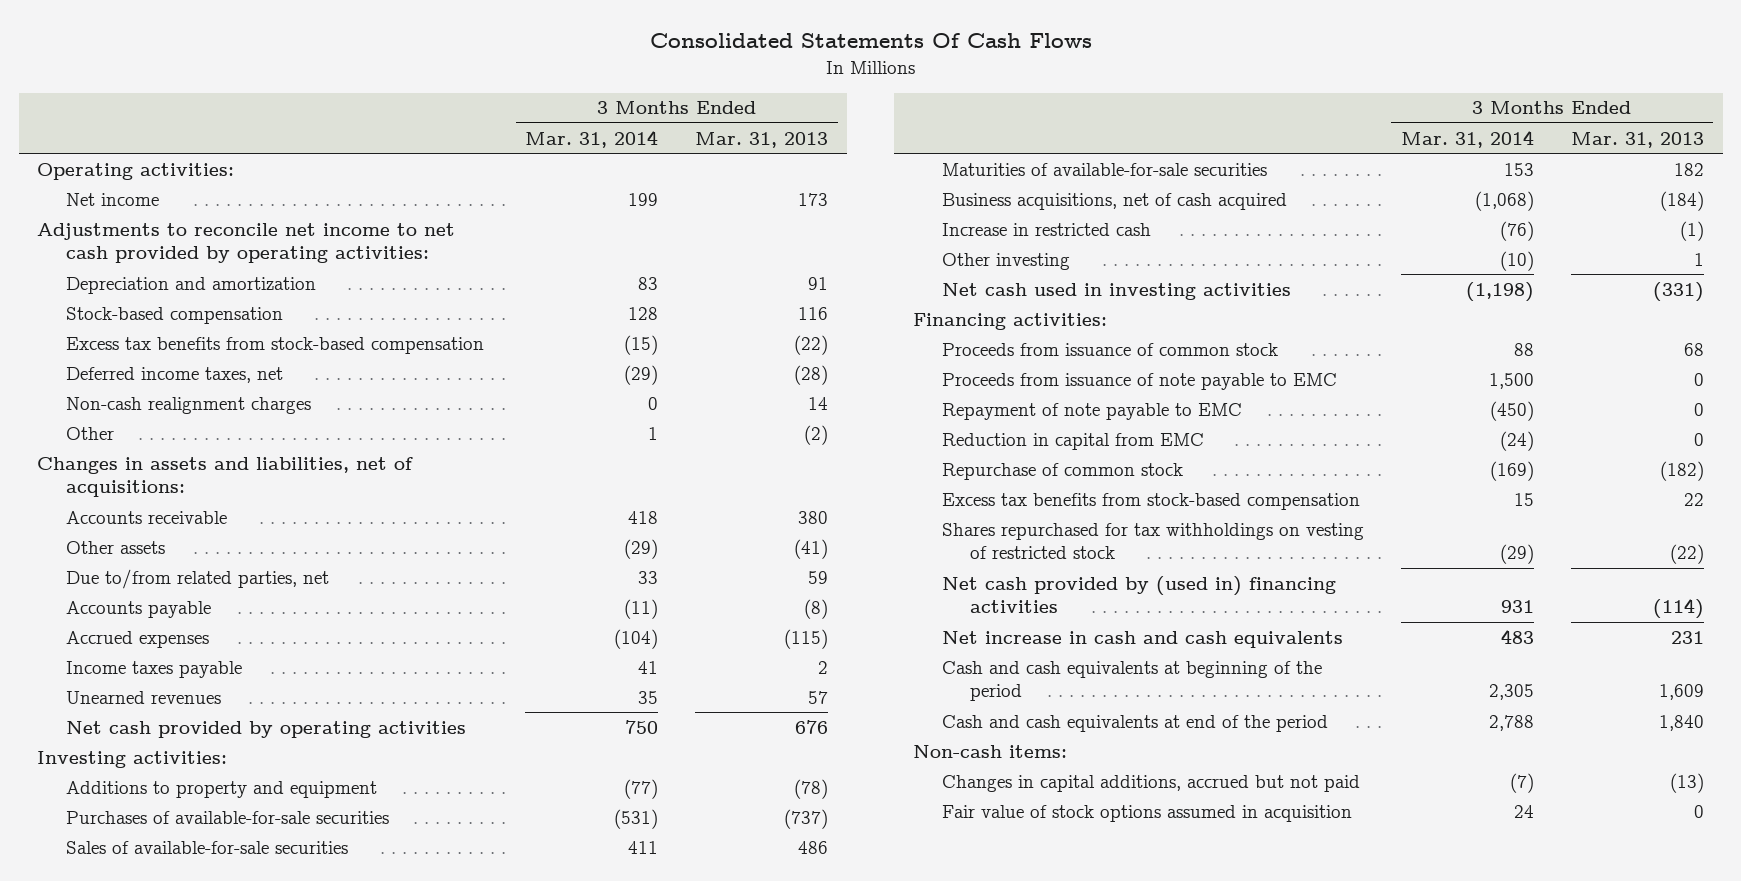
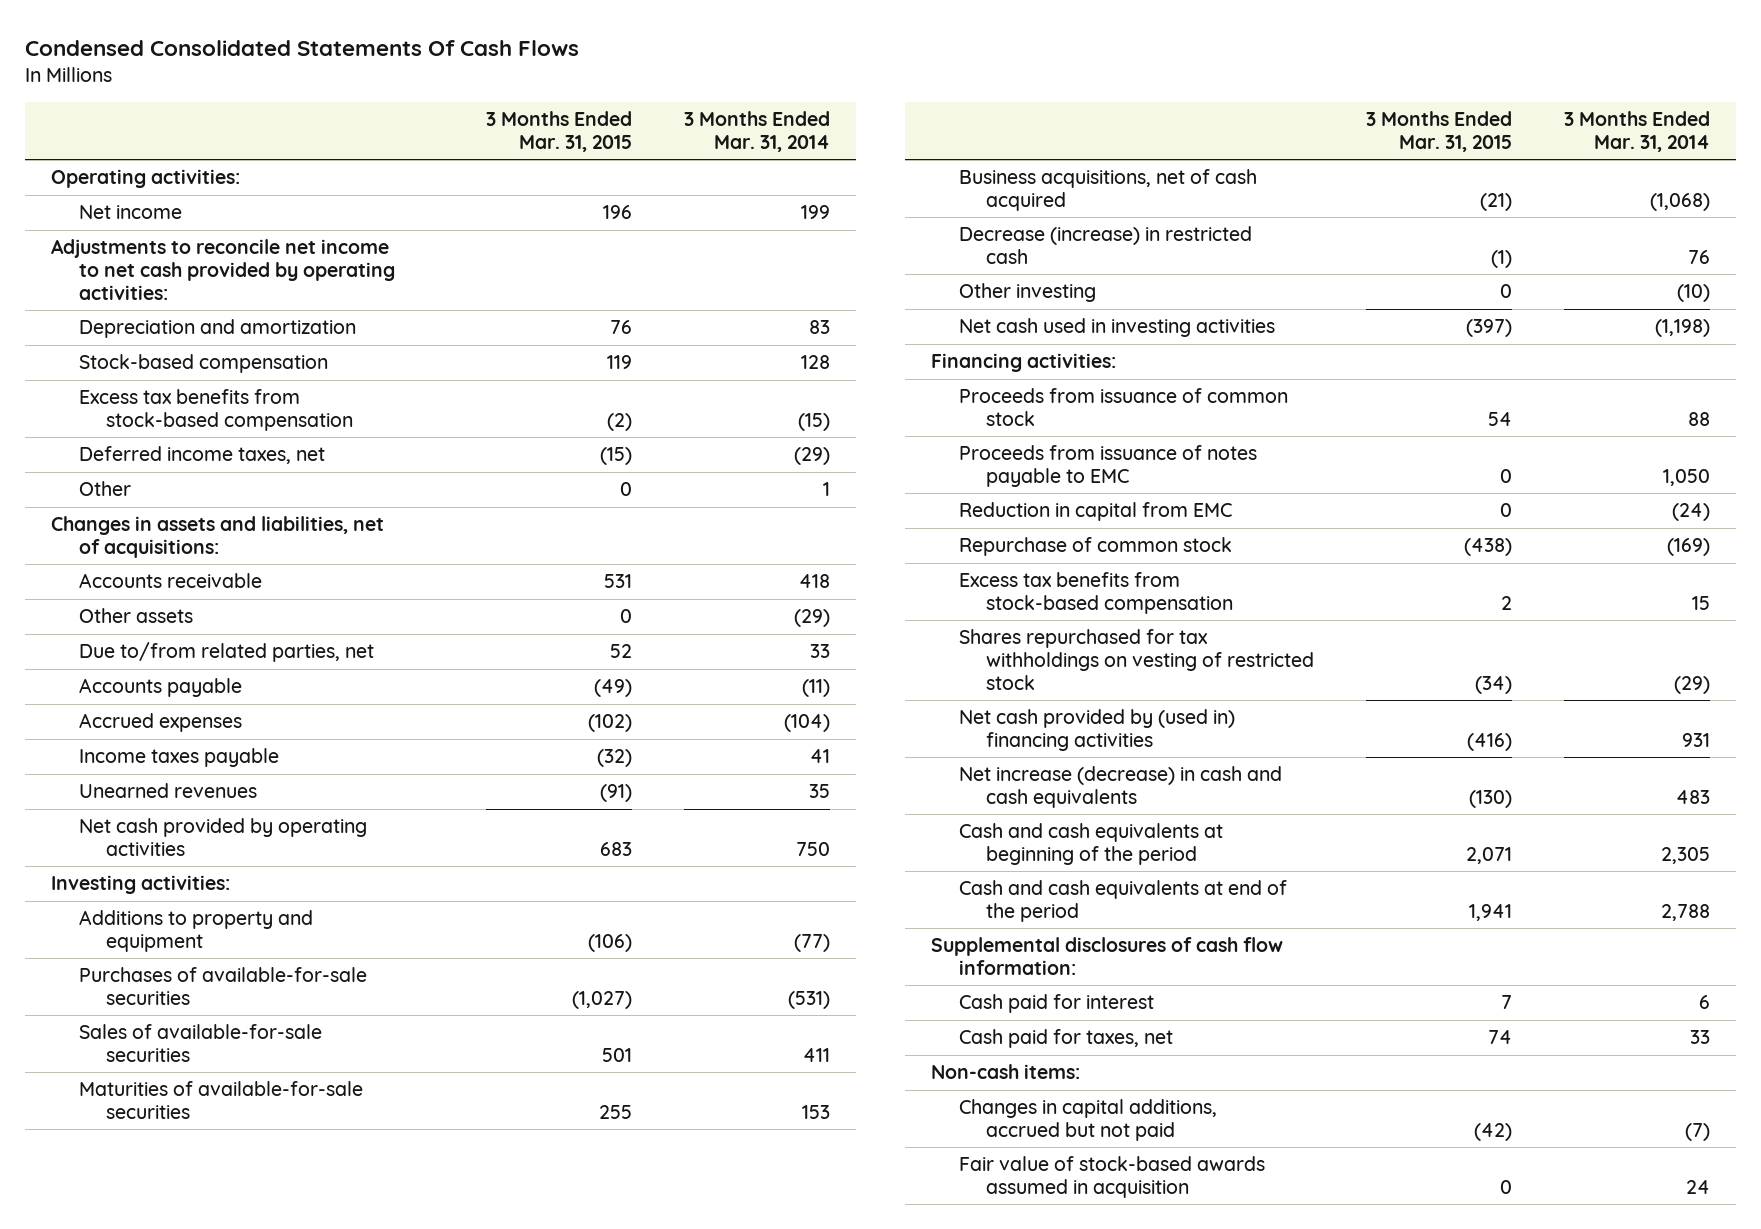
[649,32,1092,48] Consolidated Statements Of Cash Flows -> [25,39,580,56] Condensed Consolidated Statements Of Cash Flows
[695,131,829,148] Mar. 31, 2013 -> none
none -> [486,111,633,152] 3 Months Ended Mar. 31, 2015
[65,396,311,414] Non-cash realignment charges -> none
[941,222,1151,236] Increase in restricted cash -> [958,226,1252,265] Decrease (increase) in restricted cash
[1499,220,1534,241] (76) -> [1688,250,1711,265] 76
[941,402,1242,420] Repayment of note payable to EMC -> none
[941,372,1337,390] Proceeds from issuance of note payable to EMC -> [958,445,1257,488] Proceeds from issuance of notes payable to EMC
[1488,372,1534,389] 1,500 -> [1663,469,1711,487] 1,050
[941,630,1343,648] Net increase in cash and cash equivalents -> [958,766,1282,809] Net increase (decrease) in cash and cash equivalents
none -> [931,937,1284,976] Supplemental disclosures of cash flow information:
none -> [958,994,1154,1014] Cash paid for interest
none -> [958,1029,1173,1049] Cash paid for taxes, net
[941,804,1352,822] Fair value of stock options assumed in acquisition -> [958,1156,1265,1199] Fair value of stock-based awards assumed in acquisition

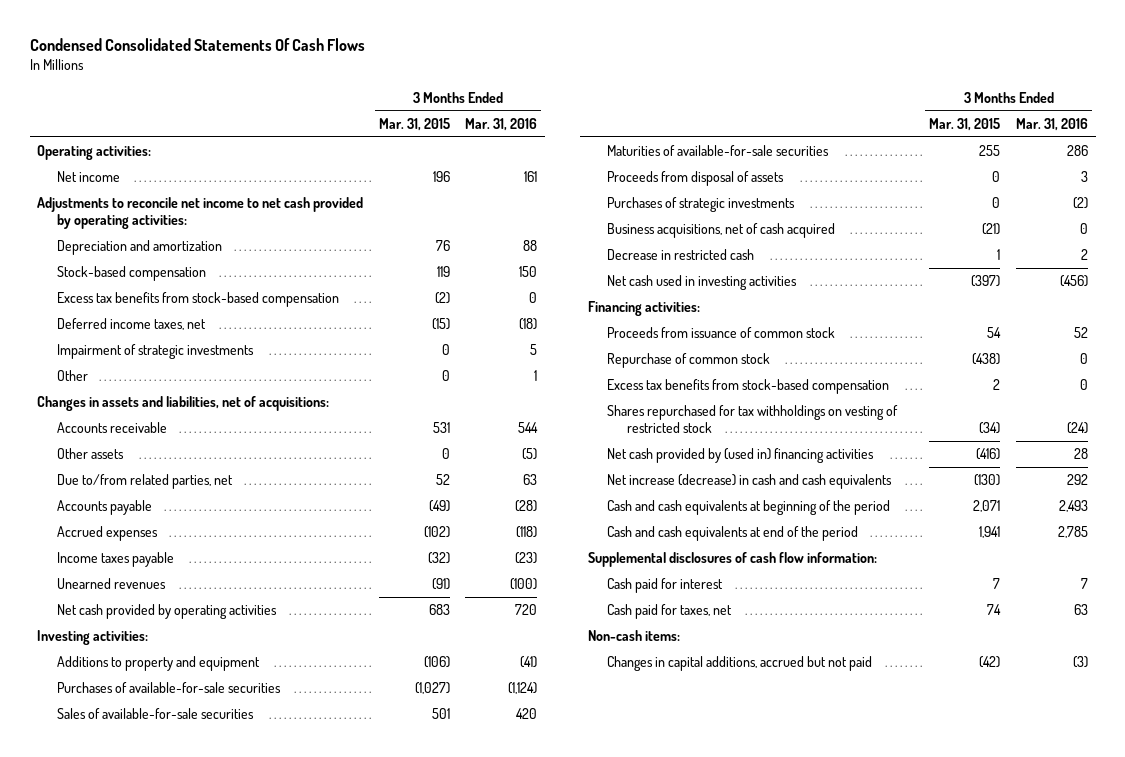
[684,111,831,152] 3 Months Ended Mar. 31, 2014 -> none
none -> [465,117,538,131] Mar. 31, 2016
none -> [56,344,254,360] Impairment of strategic investments
none -> [607,171,785,187] Proceeds from disposal of assets
none -> [607,197,796,213] Purchases of strategic investments
[958,283,1096,303] Other investing -> none
[958,226,1252,265] Decrease (increase) in restricted cash -> [607,249,755,261] Decrease in restricted cash
[1491,250,1513,269] (1) -> [997,249,1001,261] 1
[958,445,1257,488] Proceeds from issuance of notes payable to EMC -> none
[958,502,1232,522] Reduction in capital from EMC -> none
[958,1156,1265,1199] Fair value of stock-based awards assumed in acquisition -> none

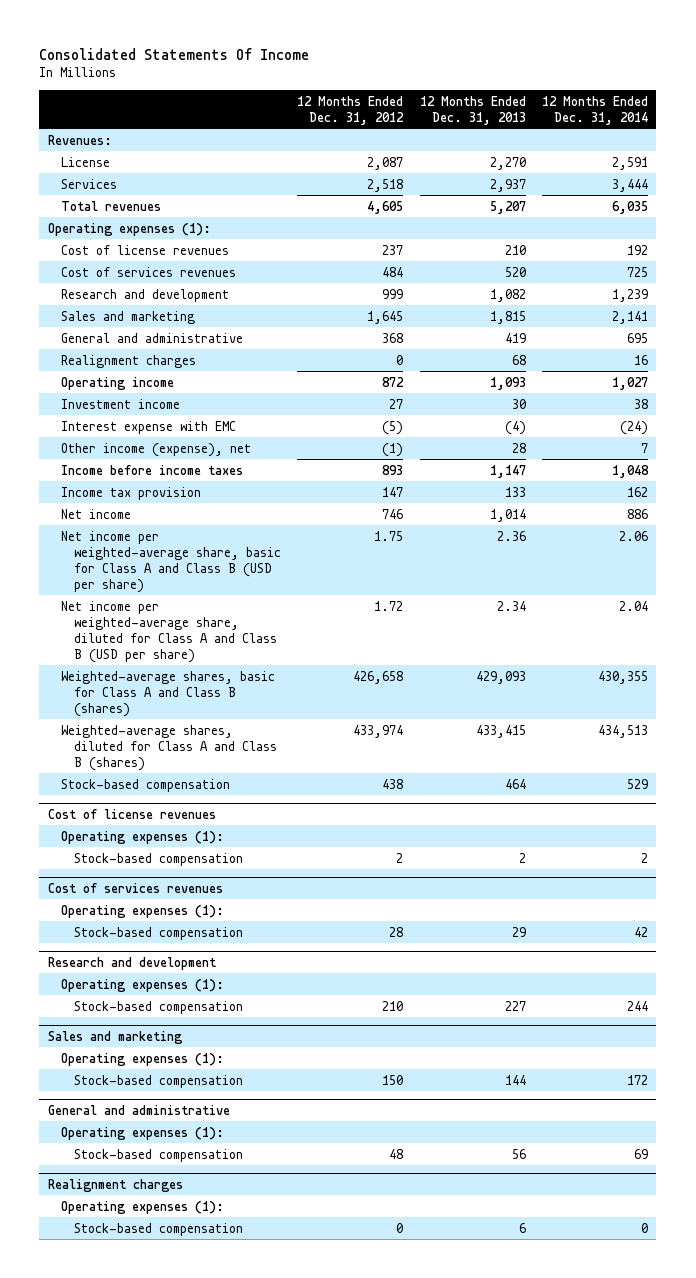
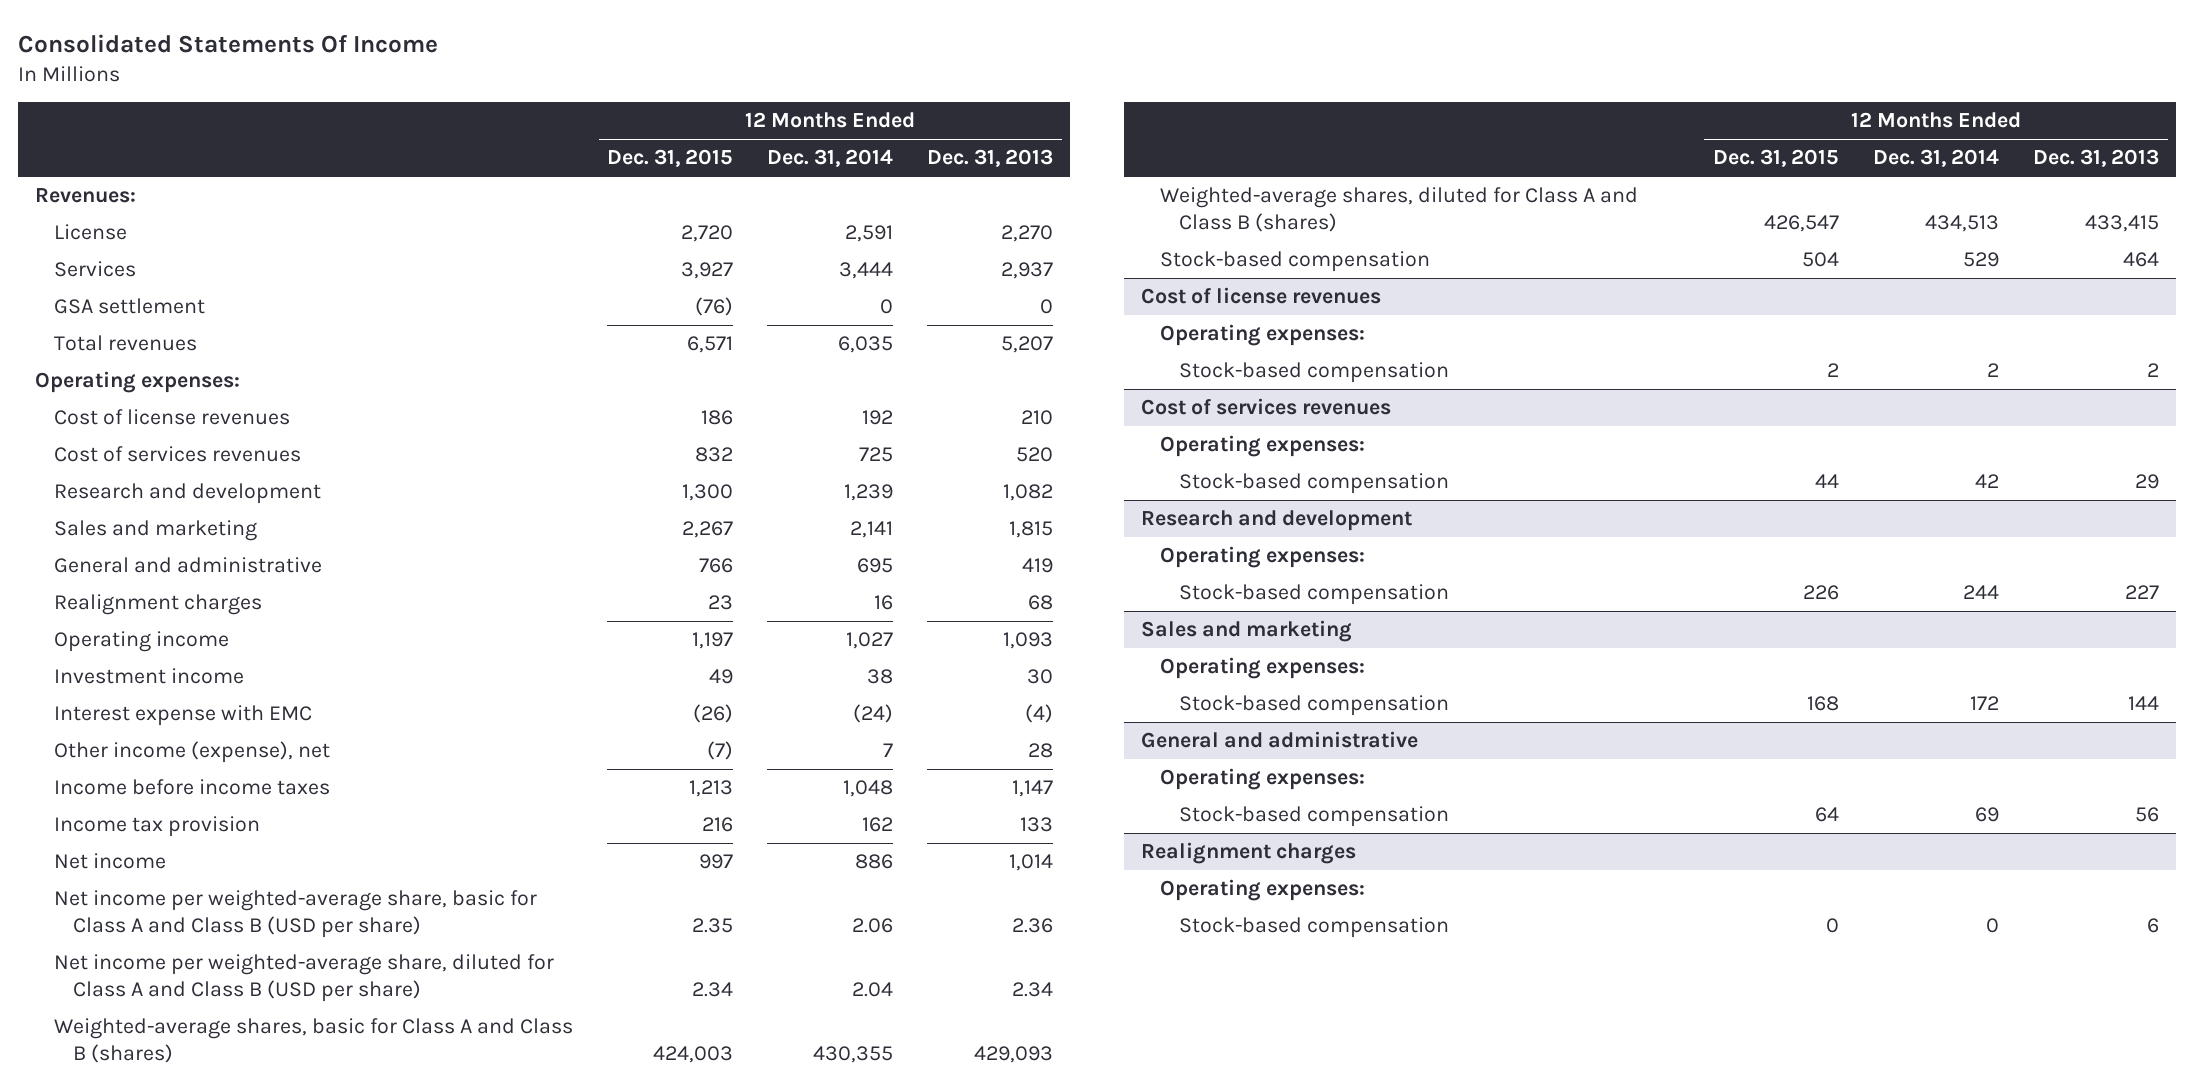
[297,95,405,125] 12 Months Ended Dec. 31, 2012 -> none
none -> [607,149,734,168] Dec. 31, 2015
none -> [54,298,206,315] GSA settlement
[47,222,211,236] Operating expenses (1): -> [35,371,241,394] Operating expenses:
[60,830,224,844] Operating expenses (1): -> [1159,324,1365,347] Operating expenses:
[60,904,224,918] Operating expenses (1): -> [1159,435,1365,458] Operating expenses:
[60,978,224,992] Operating expenses (1): -> [1159,546,1365,569] Operating expenses:
[60,1052,224,1066] Operating expenses (1): -> [1159,657,1365,680] Operating expenses:
[60,1126,224,1140] Operating expenses (1): -> [1159,768,1365,791] Operating expenses:
[60,1200,224,1214] Operating expenses (1): -> [1159,879,1365,902] Operating expenses:

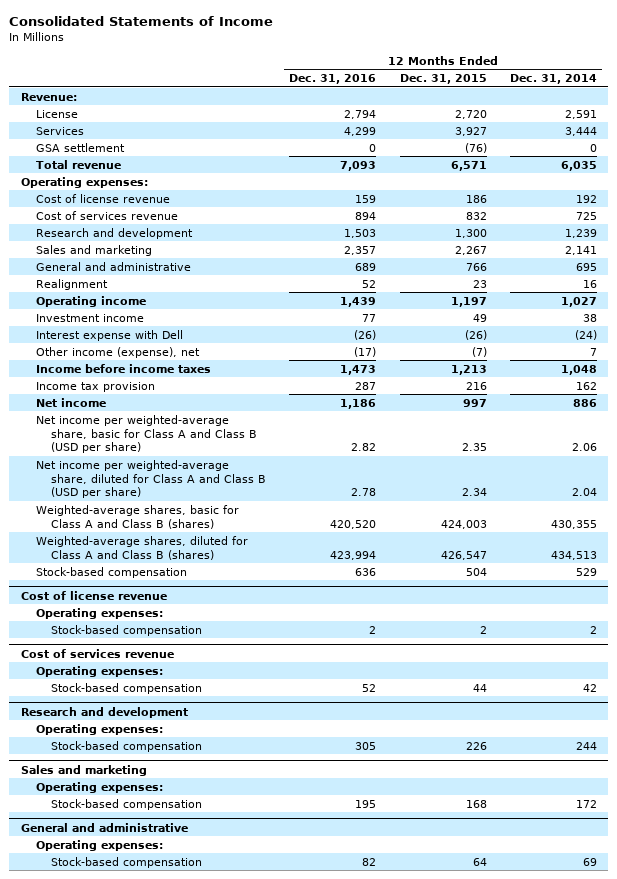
[18,33,439,53] Consolidated Statements Of Income -> [9,16,274,27] Consolidated Statements of Income
[927,149,1054,168] Dec. 31, 2013 -> none
none -> [289,74,377,85] Dec. 31, 2016
[35,188,137,204] Revenues: -> [20,92,77,101] Revenue:
[54,335,198,352] Total revenues -> [35,159,121,169] Total revenue
[54,409,291,426] Cost of license revenues -> [35,193,170,203] Cost of license revenue
[54,446,302,463] Cost of services revenues -> [35,210,178,220] Cost of services revenue
[54,594,263,616] Realignment charges -> [35,278,108,290] Realignment
[54,705,313,727] Interest expense with EMC -> [35,329,183,341] Interest expense with Dell
[1141,287,1382,305] Cost of license revenues -> [20,590,167,600] Cost of license revenue
[1141,398,1392,416] Cost of services revenues -> [20,648,174,658] Cost of services revenue
[1141,842,1357,865] Realignment charges -> none
[1159,879,1365,902] Operating expenses: -> none
[1178,917,1449,939] Stock-based compensation -> none

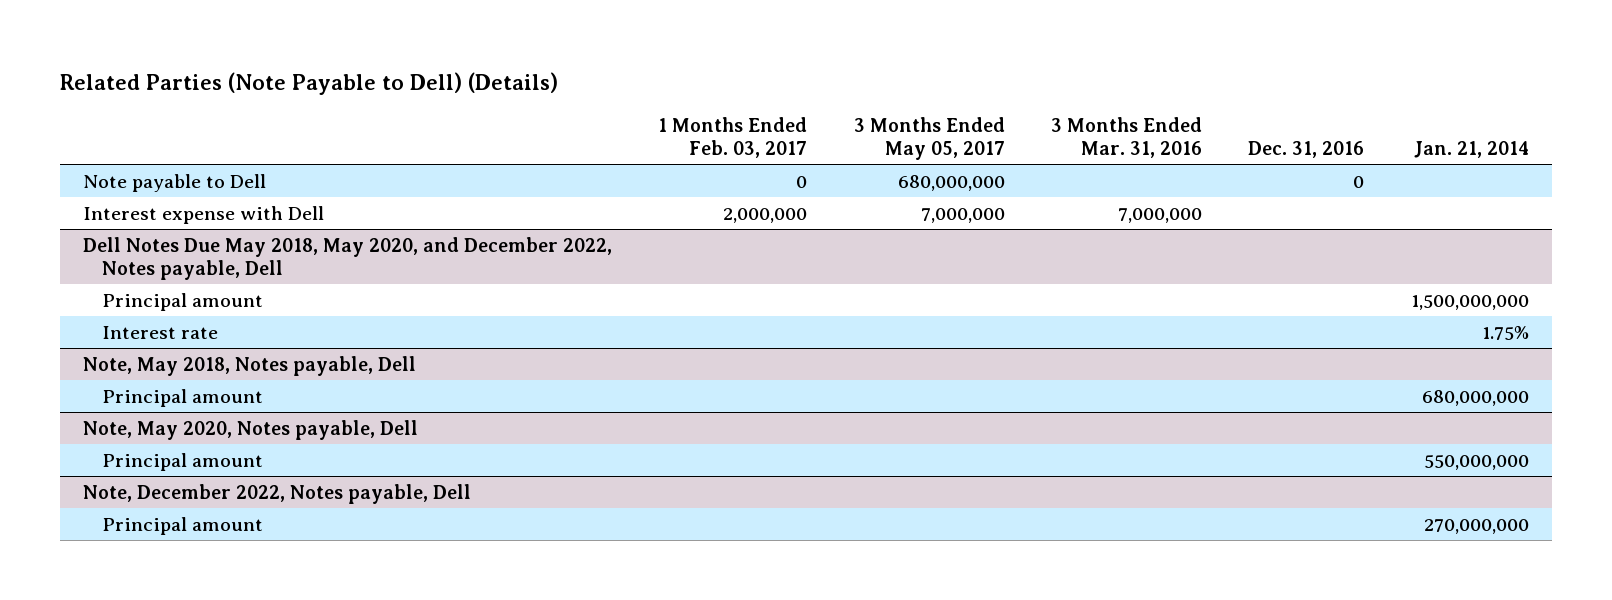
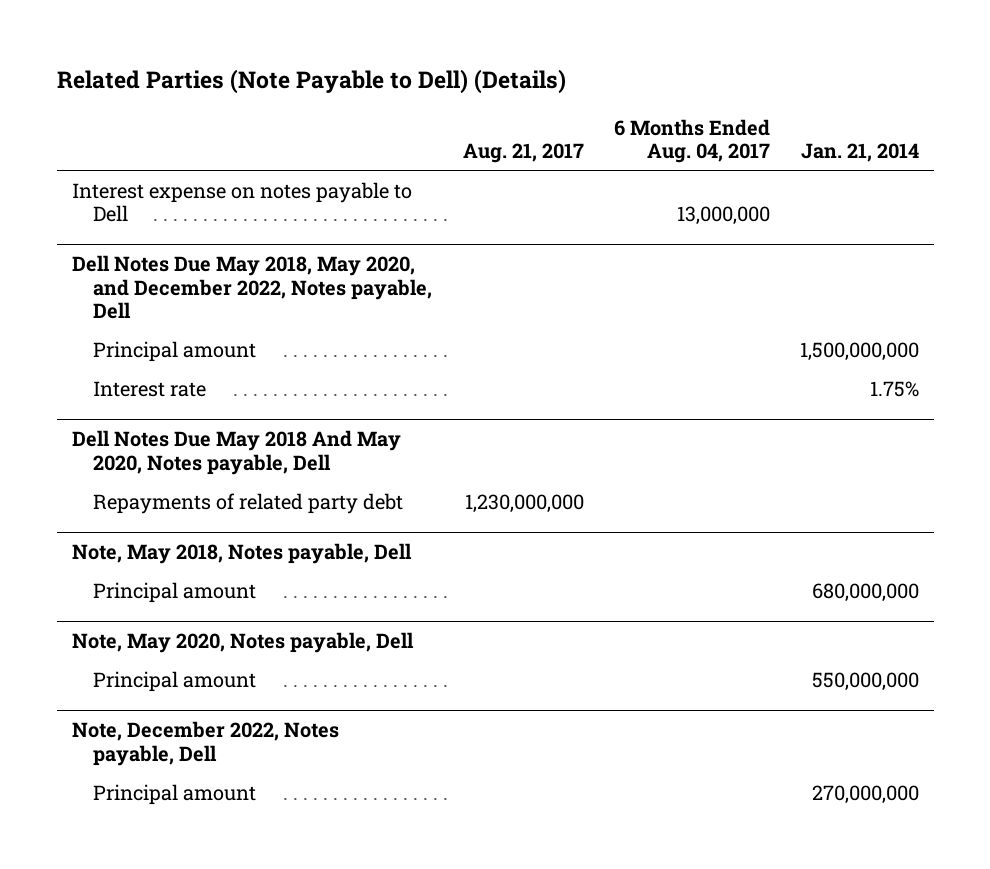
[658,116,808,158] 1 Months Ended Feb. 03, 2017 -> none
[853,116,1005,160] 3 Months Ended May 05, 2017 -> none
[1050,116,1202,158] 3 Months Ended Mar. 31, 2016 -> none
[1248,140,1365,158] Dec. 31, 2016 -> none
none -> [462,143,584,164] Aug. 21, 2017
none -> [613,118,770,164] 6 Months Ended Aug. 04, 2017
[82,173,266,192] Note payable to Dell -> none
[82,205,324,224] Interest expense with Dell -> [71,181,412,223] Interest expense on notes payable to Dell
none -> [71,430,401,475] Dell Notes Due May 2018 And May 2020, Notes payable, Dell
none -> [93,492,404,514] Repayments of related party debt

